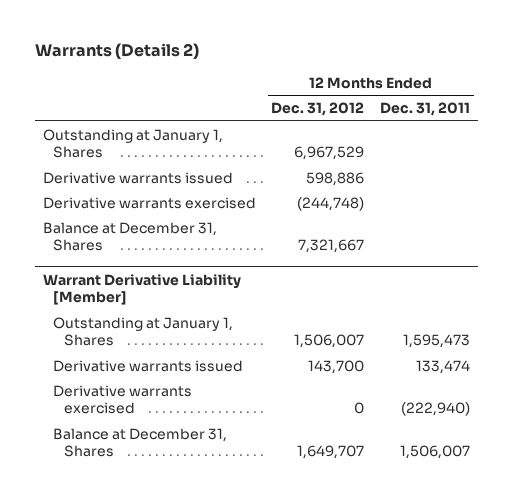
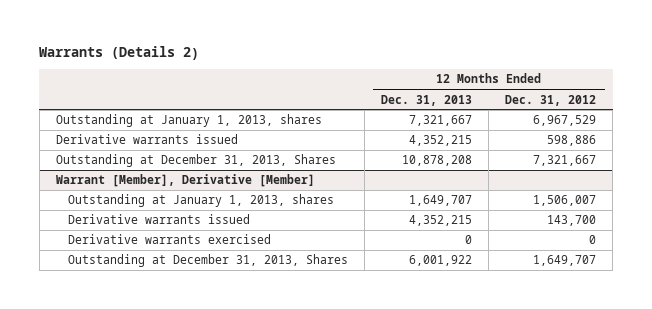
[380,102,471,117] Dec. 31, 2011 -> none
none -> [381,94,473,106] Dec. 31, 2013
[42,128,223,159] Outstanding at January 1, Shares -> [55,114,322,128] Outstanding at January 1, 2013, shares
[42,196,256,209] Derivative warrants exercised -> none
[42,221,217,252] Balance at December 31, Shares -> [55,154,336,168] Outstanding at December 31, 2013, Shares
[42,273,241,306] Warrant Derivative Liability [Member] -> [55,174,315,188] Warrant [Member], Derivative [Member]
[53,316,234,347] Outstanding at January 1, Shares -> [68,194,335,208] Outstanding at January 1, 2013, shares
[53,427,228,458] Balance at December 31, Shares -> [68,254,349,268] Outstanding at December 31, 2013, Shares

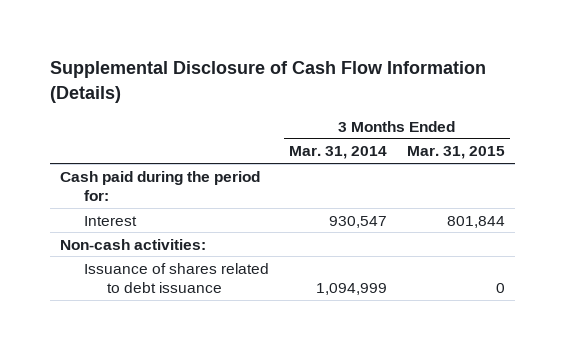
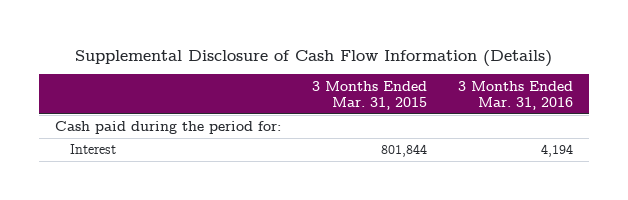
[288,146,387,160] Mar. 31, 2014 -> none
none -> [458,80,574,110] 3 Months Ended Mar. 31, 2016
[60,238,207,250] Non-cash activities: -> none
[83,262,269,294] Issuance of shares related to debt issuance -> none

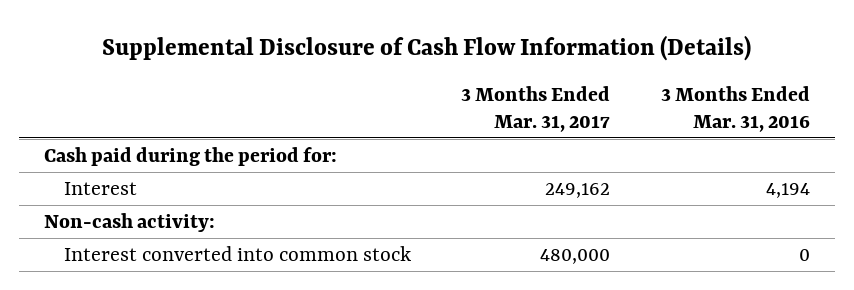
[311,80,427,110] 3 Months Ended Mar. 31, 2015 -> none
none -> [461,85,611,132] 3 Months Ended Mar. 31, 2017
none -> [44,213,216,233] Non-cash activity:
none -> [63,246,411,262] Interest converted into common stock

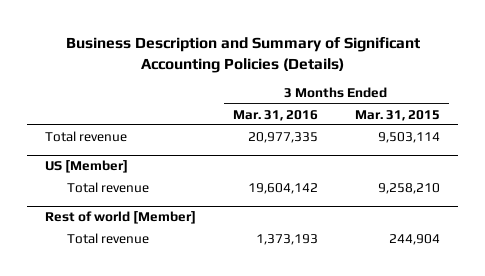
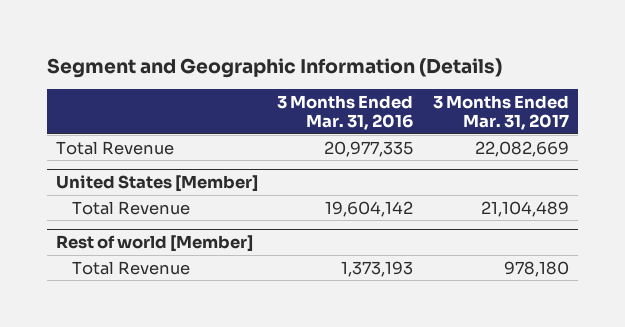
[65,37,420,73] Business Description and Summary of Significant Accounting Policies (Details) -> [46,57,502,78] Segment and Geographic Information (Details)
[354,109,440,121] Mar. 31, 2015 -> none
none -> [432,94,569,131] 3 Months Ended Mar. 31, 2017
[45,131,128,143] Total revenue -> [56,140,175,155] Total Revenue
[45,160,129,174] US [Member] -> [56,175,259,193] United States [Member]
[66,182,149,194] Total revenue -> [71,200,190,215] Total Revenue
[66,233,149,245] Total revenue -> [71,260,190,275] Total Revenue

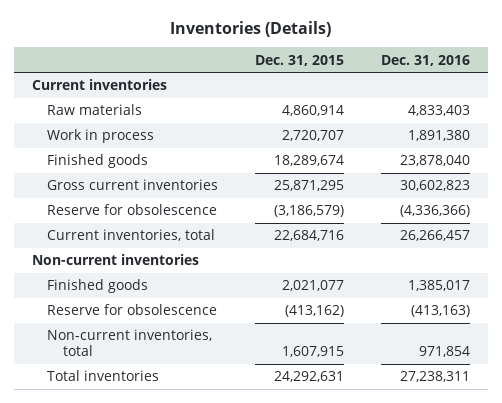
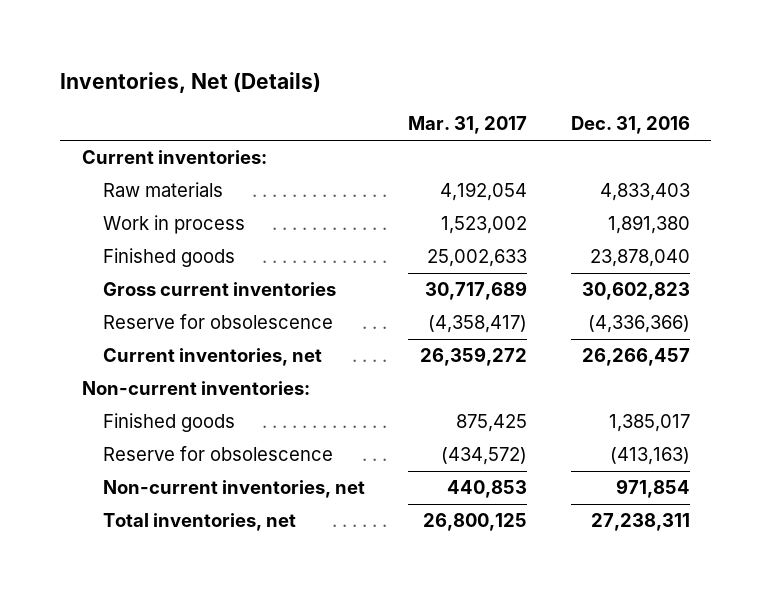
[169,21,331,38] Inventories (Details) -> [60,71,322,93] Inventories, Net (Details)
[255,54,345,66] Dec. 31, 2015 -> none
none -> [408,116,528,135] Mar. 31, 2017
[31,79,167,91] Current inventories -> [81,150,267,165] Current inventories:
[47,229,216,242] Current inventories, total -> [102,348,322,367] Current inventories, net
[31,254,199,266] Non-current inventories -> [81,381,310,396] Non-current inventories:
[47,329,213,357] Non-current inventories, total -> [102,480,365,499] Non-current inventories, net
[47,370,160,382] Total inventories -> [102,513,296,532] Total inventories, net

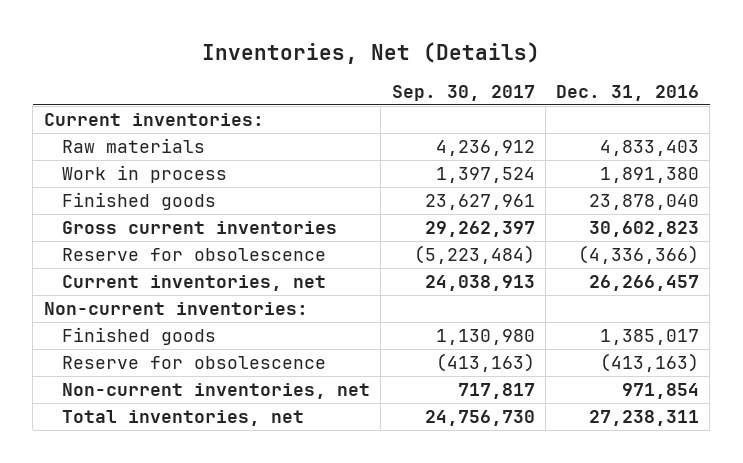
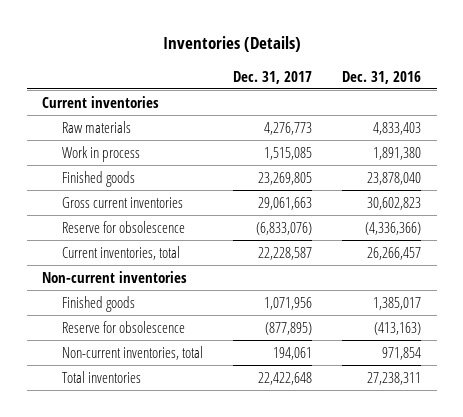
[202,42,541,65] Inventories, Net (Details) -> [162,36,301,53] Inventories (Details)
[391,84,535,101] Sep. 30, 2017 -> none
none -> [233,70,313,84] Dec. 31, 2017
[43,112,264,126] Current inventories: -> [41,95,159,108] Current inventories
[62,274,327,291] Current inventories, net -> [62,245,181,260] Current inventories, total
[43,301,308,315] Non-current inventories: -> [41,270,187,283] Non-current inventories
[62,382,371,399] Non-current inventories, net -> [62,345,204,360] Non-current inventories, total
[62,409,305,426] Total inventories, net -> [62,370,142,383] Total inventories

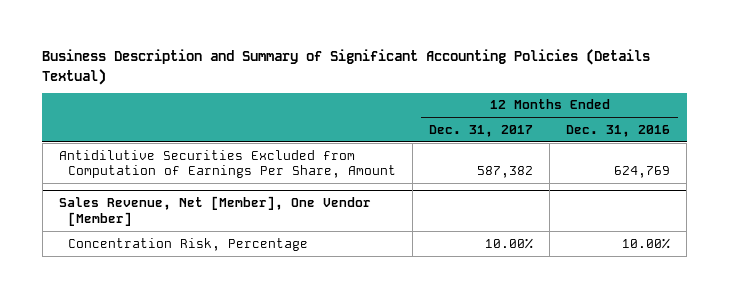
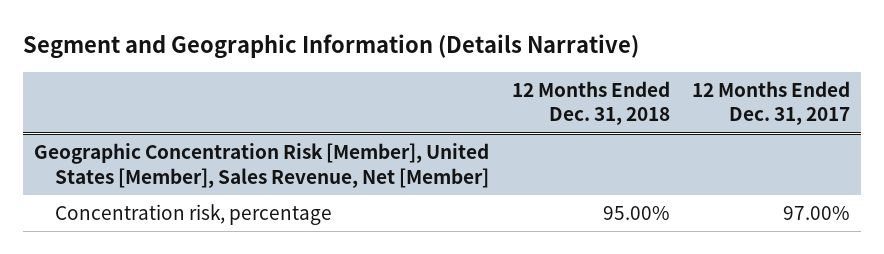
[42,49,651,85] Business Description and Summary of Significant Accounting Policies (Details Textual) -> [23,33,640,59] Segment and Geographic Information (Details Narrative)
[566,124,671,137] Dec. 31, 2016 -> none
none -> [511,80,670,126] 12 Months Ended Dec. 31, 2018
[59,149,396,178] Antidilutive Securities Excluded from Computation of Earnings Per Share, Amount -> none
[59,196,372,226] Sales Revenue, Net [Member], One Vendor [Member] -> none
none -> [34,143,490,188] Geographic Concentration Risk [Member], United States [Member], Sales Revenue, Net [Member]
[67,237,308,251] Concentration Risk, Percentage -> [54,204,332,226] Concentration risk, percentage
[484,237,533,249] 10.00% -> [782,206,850,221] 97.00%

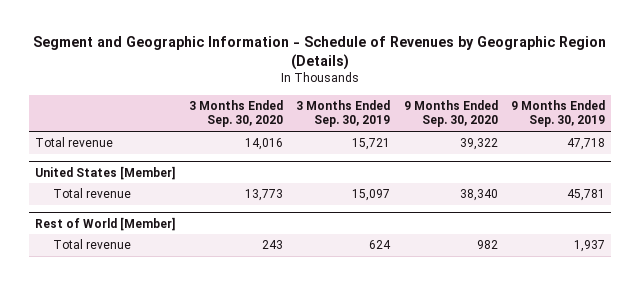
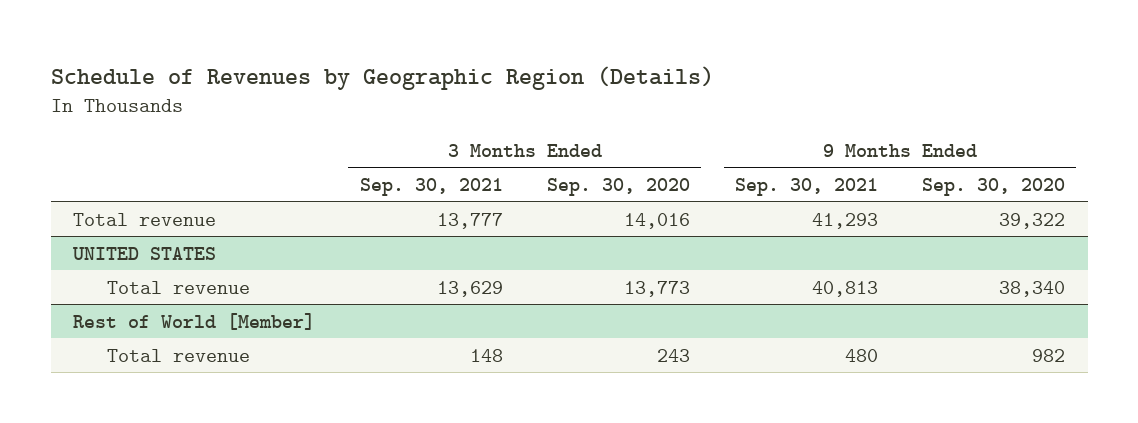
[32,36,606,71] Segment and Geographic Information - Schedule of Revenues by Geographic Region (Details) -> [50,65,714,90] Schedule of Revenues by Geographic Region (Details)
[296,99,391,128] 3 Months Ended Sep. 30, 2019 -> none
[510,99,605,128] 9 Months Ended Sep. 30, 2019 -> none
none -> [359,177,503,196] Sep. 30, 2021
none -> [734,177,878,196] Sep. 30, 2021
[35,165,177,180] United States [Member] -> [72,246,217,260] UNITED STATES

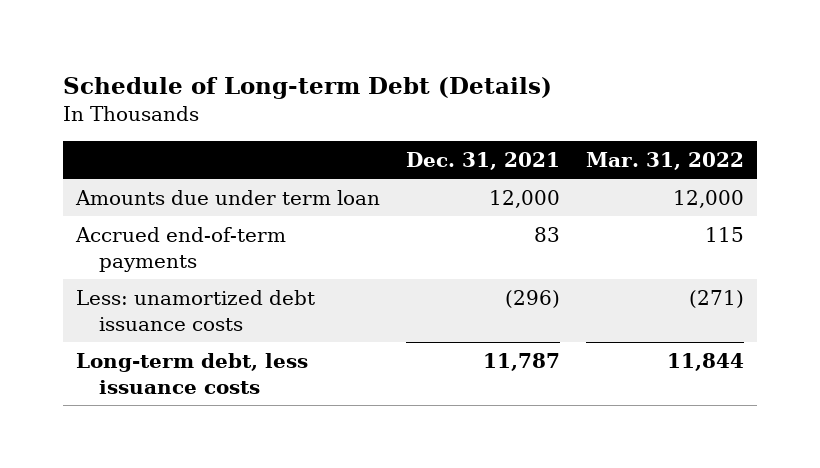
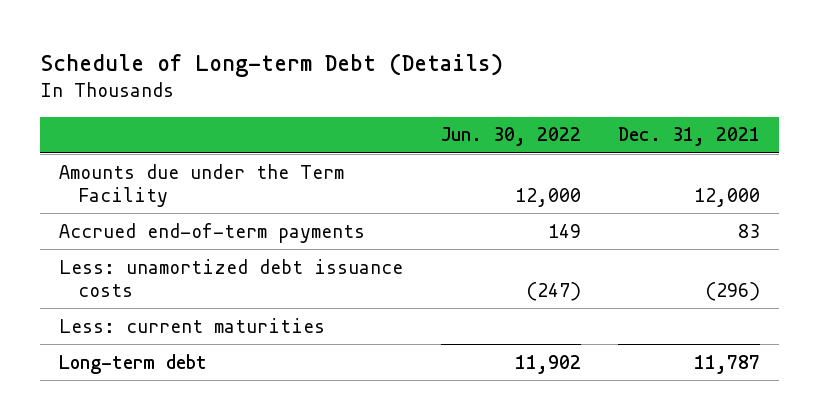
[586,152,745,171] Mar. 31, 2022 -> none
none -> [440,127,581,147] Jun. 30, 2022
[75,189,381,205] Amounts due under term loan -> [59,163,345,207] Amounts due under the Term Facility
none -> [59,317,326,333] Less: current maturities
[76,352,309,394] Long-term debt, less issuance costs -> [59,353,208,374] Long-term debt

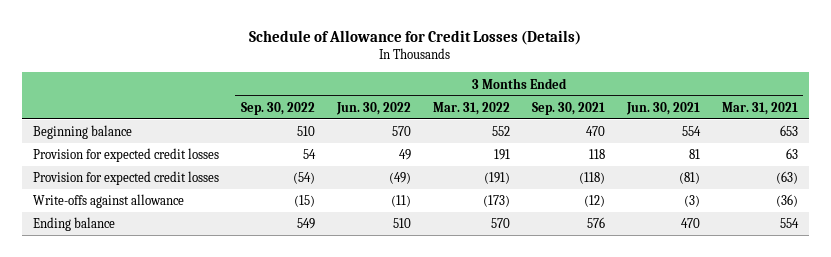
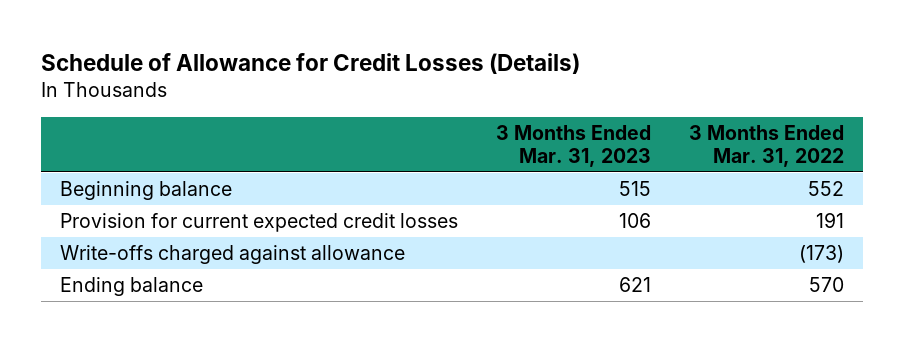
[240,101,315,115] Sep. 30, 2022 -> none
[335,101,411,115] Jun. 30, 2022 -> none
[531,101,605,115] Sep. 30, 2021 -> none
[625,101,700,115] Jun. 30, 2021 -> none
[721,101,798,115] Mar. 31, 2021 -> none
none -> [495,124,651,167] 3 Months Ended Mar. 31, 2023
[32,171,219,186] Provision for expected credit losses -> none
[32,148,219,163] Provision for expected credit losses -> [59,213,458,233] Provision for current expected credit losses
[32,194,184,209] Write-offs against allowance -> [59,245,405,265] Write-offs charged against allowance

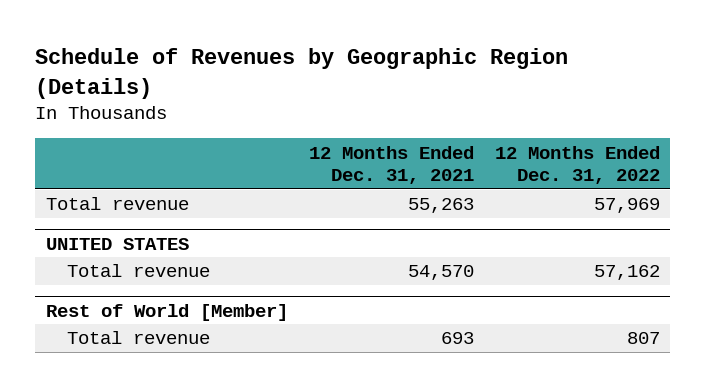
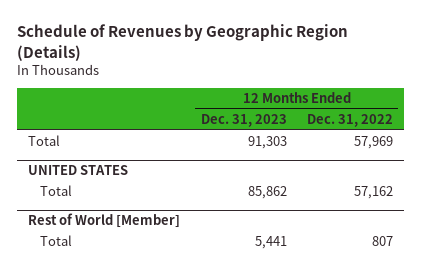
[308,145,474,185] 12 Months Ended Dec. 31, 2021 -> none
none -> [200,113,287,127] Dec. 31, 2023
[45,197,189,211] Total revenue -> [27,135,60,147] Total
[67,264,211,278] Total revenue -> [40,185,73,197] Total
[67,331,211,345] Total revenue -> [40,235,73,247] Total

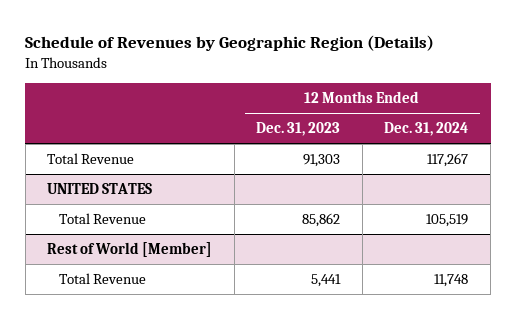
[307,113,394,127] Dec. 31, 2022 -> none
none -> [384,122,469,137] Dec. 31, 2024
[27,135,60,147] Total -> [47,153,135,165] Total Revenue
[40,185,73,197] Total -> [58,213,146,225] Total Revenue
[40,235,73,247] Total -> [58,273,146,285] Total Revenue

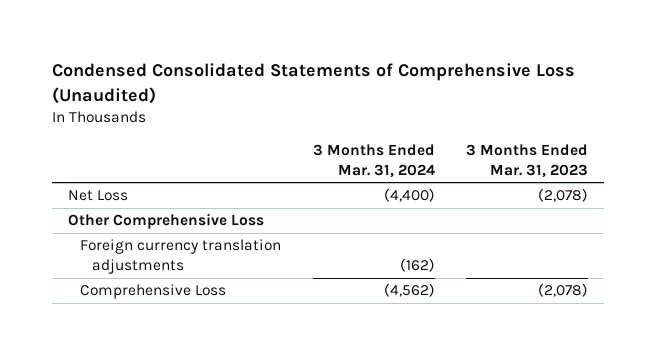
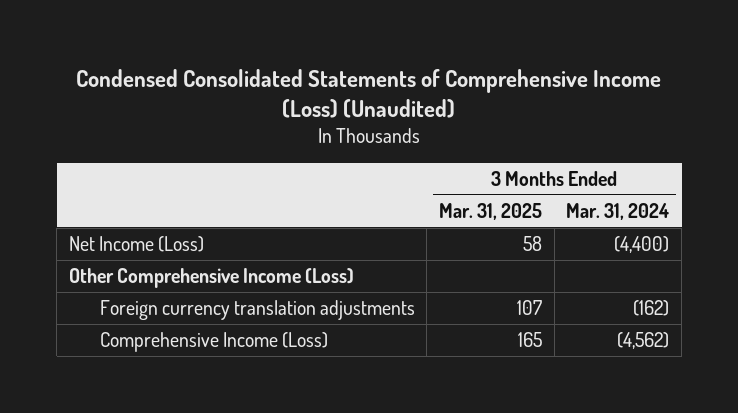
[51,63,575,104] Condensed Consolidated Statements of Comprehensive Loss (Unaudited) -> [76,68,662,119] Condensed Consolidated Statements of Comprehensive Income (Loss) (Unaudited)
[466,143,589,178] 3 Months Ended Mar. 31, 2023 -> none
none -> [439,202,543,220] Mar. 31, 2025
[67,190,128,202] Net Loss -> [68,236,204,253] Net Income (Loss)
[67,213,264,230] Other Comprehensive Loss -> [68,268,354,289] Other Comprehensive Income (Loss)
[79,284,226,300] Comprehensive Loss -> [99,332,328,353] Comprehensive Income (Loss)

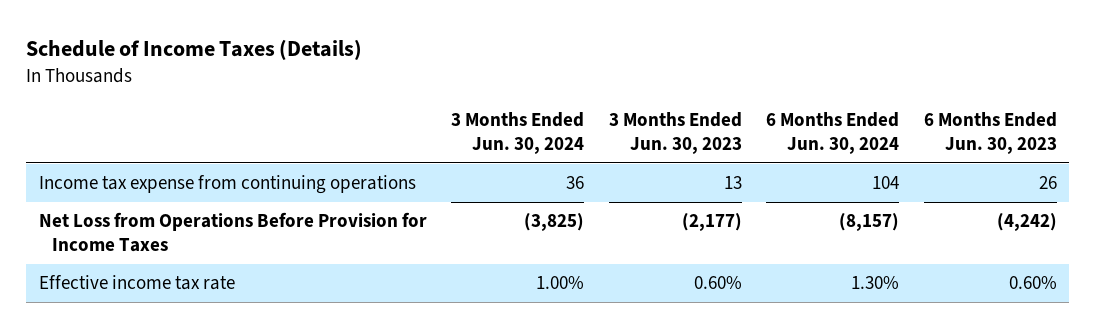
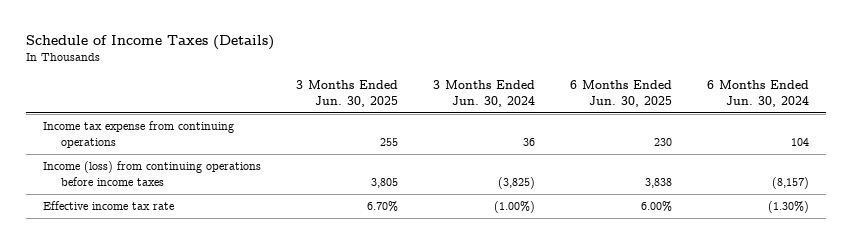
[608,112,742,154] 3 Months Ended Jun. 30, 2023 -> none
[923,112,1057,154] 6 Months Ended Jun. 30, 2023 -> none
none -> [296,80,399,107] 3 Months Ended Jun. 30, 2025
none -> [570,80,673,107] 6 Months Ended Jun. 30, 2025
[38,212,427,253] Net Loss from Operations Before Provision for Income Taxes -> [43,161,262,186] Income (loss) from continuing operations before income taxes
[536,276,585,290] 1.00% -> [494,201,536,214] (1.00%)
[851,276,900,290] 1.30% -> [767,201,809,214] (1.30%)

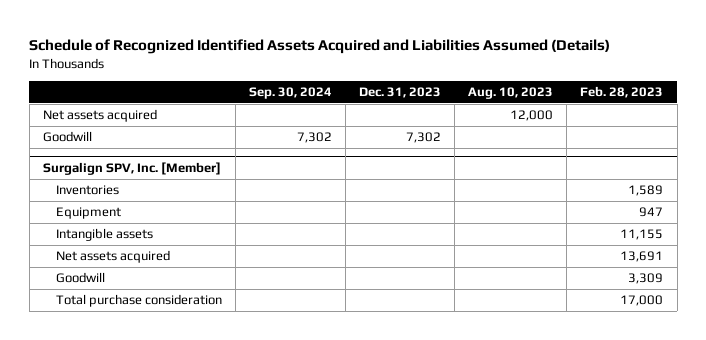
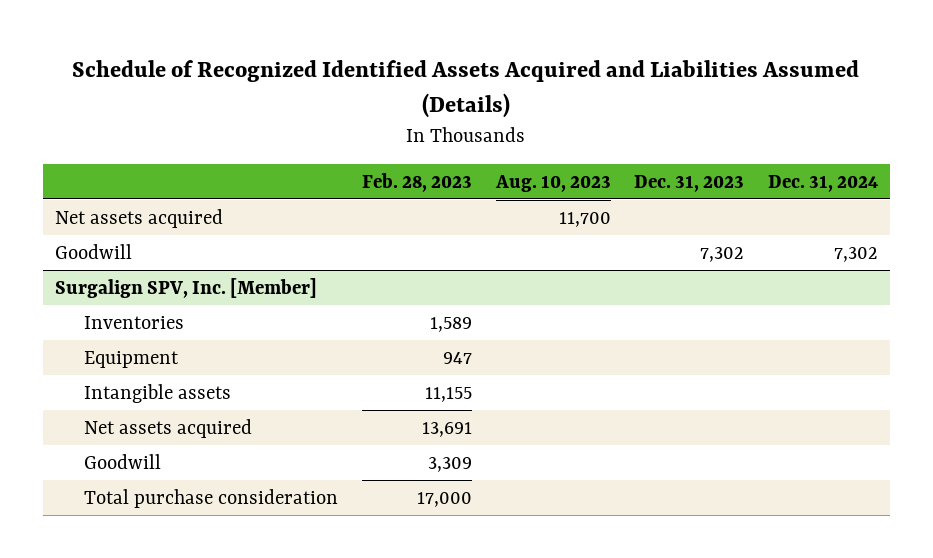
[249,87,333,100] Sep. 30, 2024 -> none
none -> [768,174,879,192] Dec. 31, 2024
[510,110,554,122] 12,000 -> [558,211,611,227] 11,700

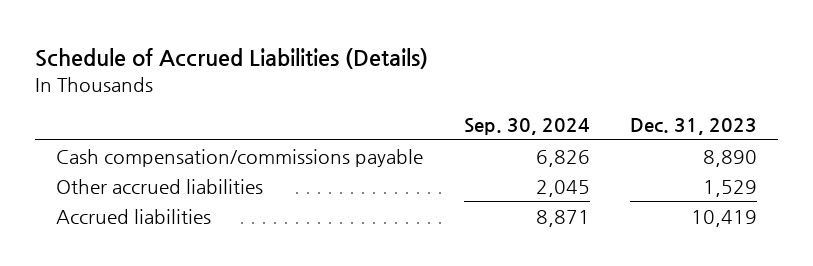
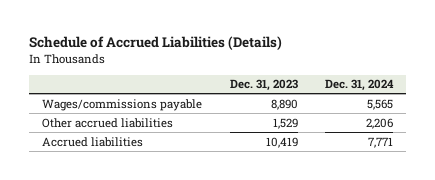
[463,118,590,136] Sep. 30, 2024 -> none
none -> [324,79,394,92] Dec. 31, 2024
[55,148,423,167] Cash compensation/commissions payable -> [42,98,203,111] Wages/commissions payable

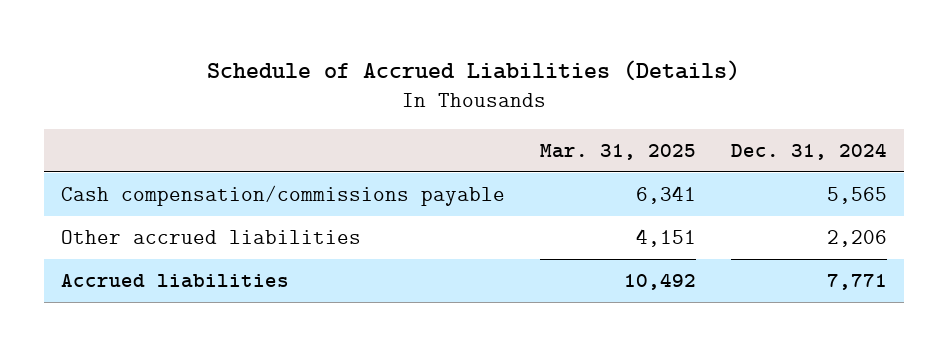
[229,79,298,92] Dec. 31, 2023 -> none
none -> [540,143,697,160] Mar. 31, 2025
[42,98,203,111] Wages/commissions payable -> [61,185,506,207] Cash compensation/commissions payable

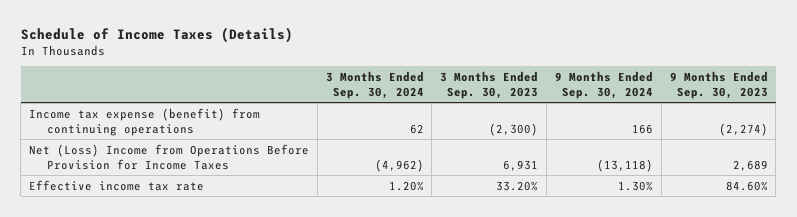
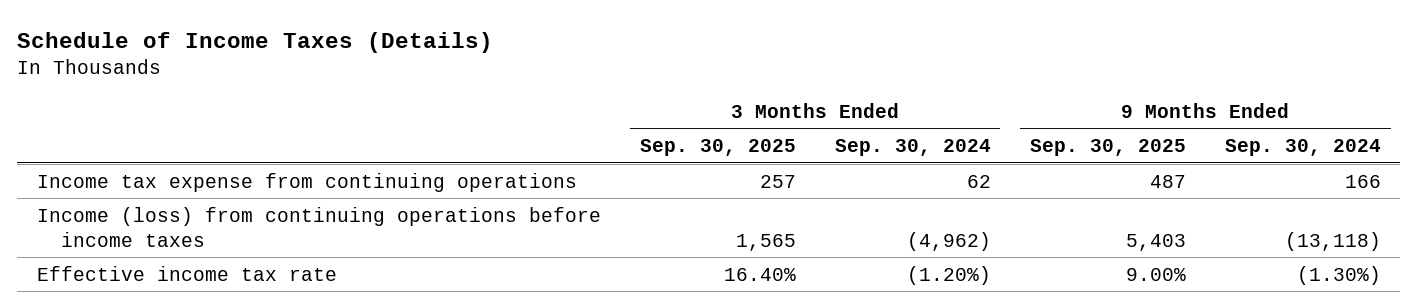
[440,70,539,99] 3 Months Ended Sep. 30, 2023 -> none
[669,70,768,99] 9 Months Ended Sep. 30, 2023 -> none
none -> [639,138,796,156] Sep. 30, 2025
none -> [1029,138,1186,156] Sep. 30, 2025
[29,107,261,136] Income tax expense (benefit) from continuing operations -> [36,172,577,192] Income tax expense from continuing operations
[29,143,310,170] Net (Loss) Income from Operations Before Provision for Income Taxes -> [36,206,601,247] Income (loss) from continuing operations before income taxes
[388,180,424,191] 1.20% -> [906,265,991,285] (1.20%)
[617,180,653,191] 1.30% -> [1296,265,1381,285] (1.30%)

